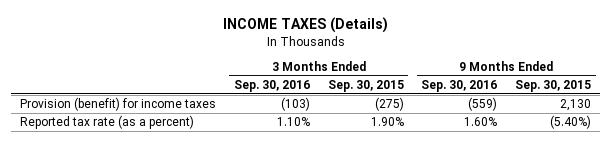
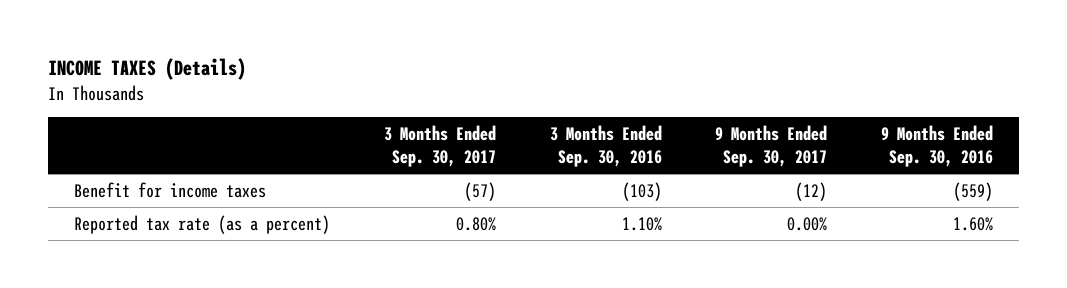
[327,80,404,93] Sep. 30, 2015 -> none
[515,80,592,93] Sep. 30, 2015 -> none
none -> [383,125,496,168] 3 Months Ended Sep. 30, 2017
none -> [715,125,828,168] 9 Months Ended Sep. 30, 2017
[19,97,216,112] Provision (benefit) for income taxes -> [74,181,267,198] Benefit for income taxes

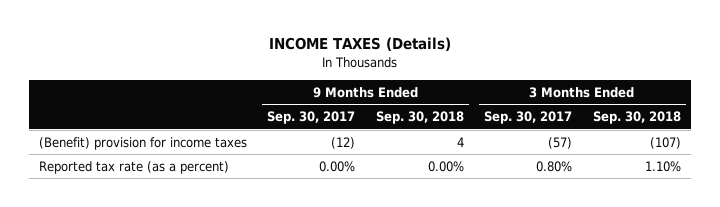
[549,125,662,168] 3 Months Ended Sep. 30, 2016 -> none
[880,125,993,168] 9 Months Ended Sep. 30, 2016 -> none
none -> [375,111,464,125] Sep. 30, 2018
none -> [592,111,681,125] Sep. 30, 2018
[74,181,267,198] Benefit for income taxes -> [39,136,248,150] (Benefit) provision for income taxes

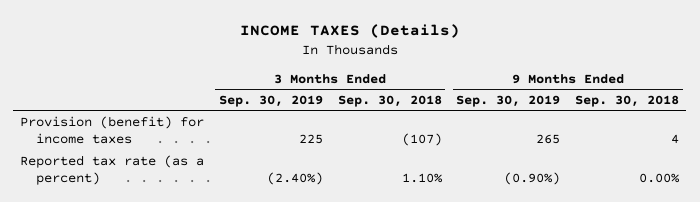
[267,111,356,125] Sep. 30, 2017 -> none
[484,111,573,125] Sep. 30, 2017 -> none
none -> [219,94,324,107] Sep. 30, 2019
none -> [456,94,561,107] Sep. 30, 2019
[39,136,248,150] (Benefit) provision for income taxes -> [20,115,205,145] Provision (benefit) for income taxes

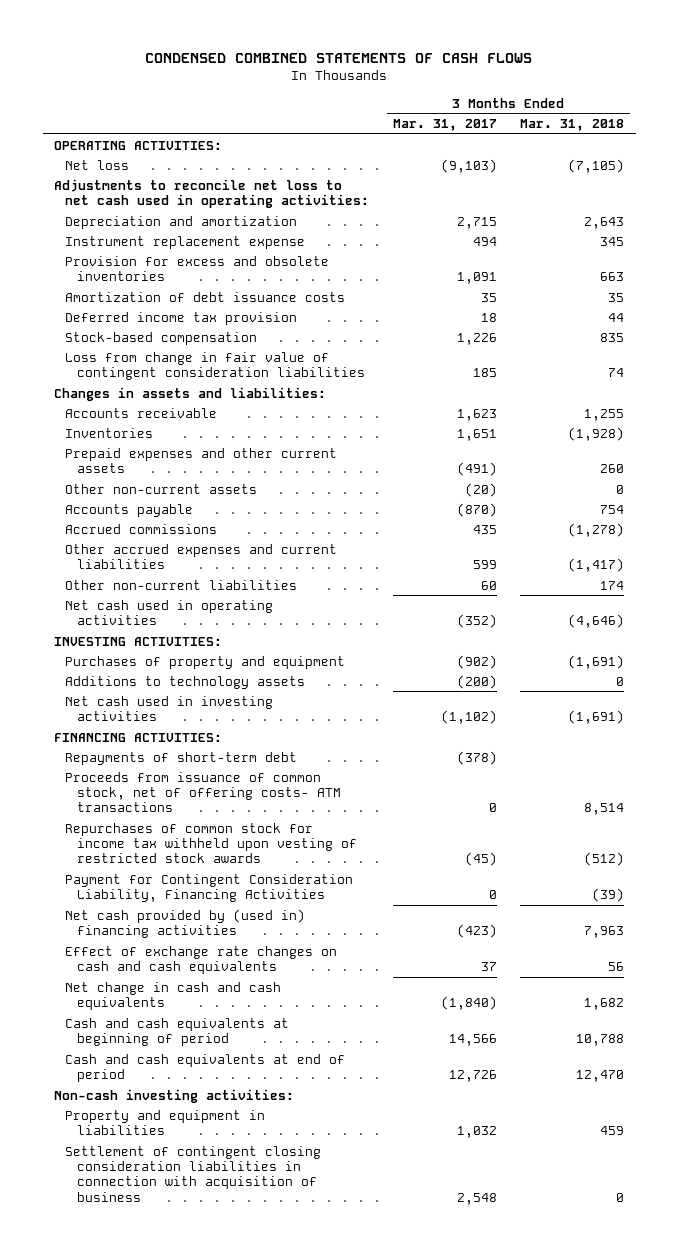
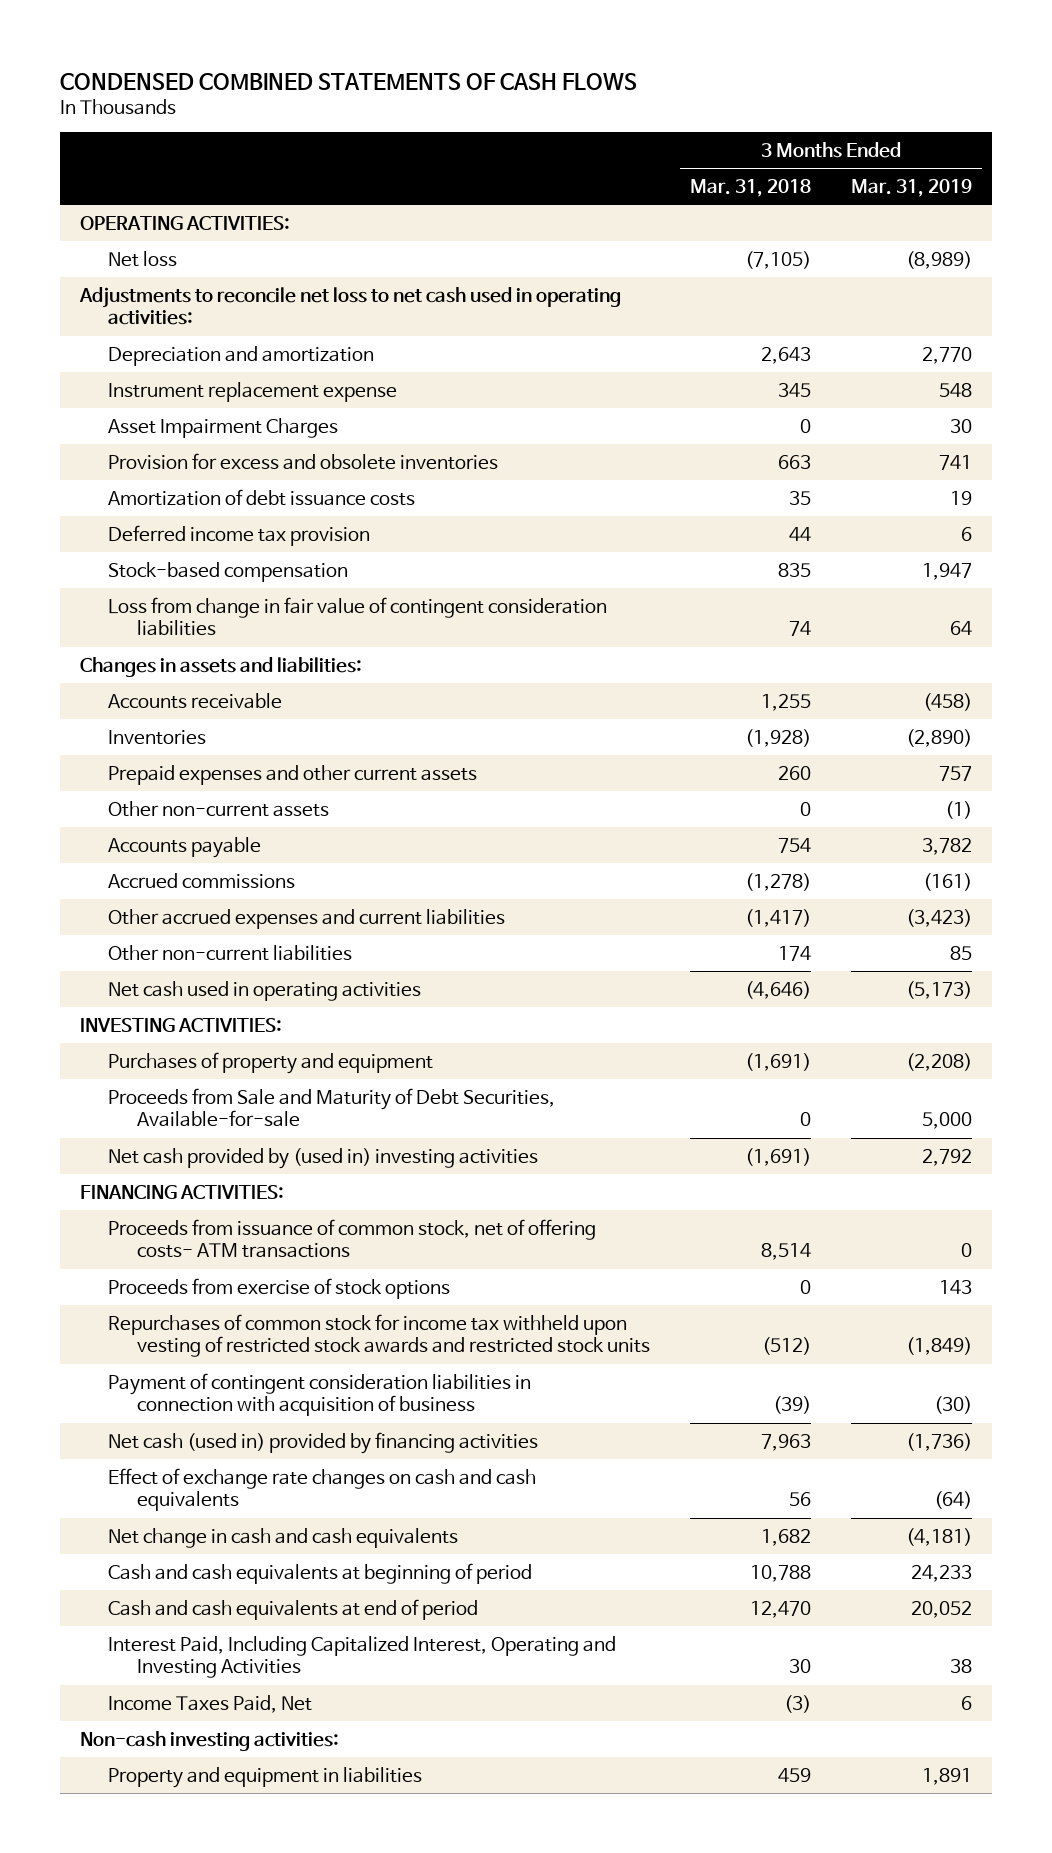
[392,119,497,132] Mar. 31, 2017 -> none
none -> [851,178,973,197] Mar. 31, 2019
none -> [108,417,339,438] Asset Impairment Charges
[65,675,306,689] Additions to technology assets -> none
none -> [108,1087,556,1128] Proceeds from Sale and Maturity of Debt Securities, Available-for-sale
[65,695,274,721] Net cash used in investing activities -> [108,1147,539,1169] Net cash provided by (used in) investing activities
[65,751,298,765] Repayments of short-term debt -> none
none -> [108,1277,451,1299] Proceeds from exercise of stock options
[65,822,357,864] Repurchases of common stock for income tax withheld upon vesting of restricted stock awards -> [108,1313,650,1358] Repurchases of common stock for income tax withheld upon vesting of restricted stock awards and restricted stock units
[65,873,354,902] Payment for Contingent Consideration Liability, Financing Activities -> [108,1372,532,1417] Payment of contingent consideration liabilities in connection with acquisition of business
[65,908,306,938] Net cash provided by (used in) financing activities -> [108,1431,539,1454] Net cash (used in) provided by financing activities
none -> [108,1635,617,1679] Interest Paid, Including Capitalized Interest, Operating and Investing Activities
none -> [108,1694,313,1713] Income Taxes Paid, Net
[65,1145,322,1202] Settlement of contingent closing consideration liabilities in connection with acquisition of business -> none

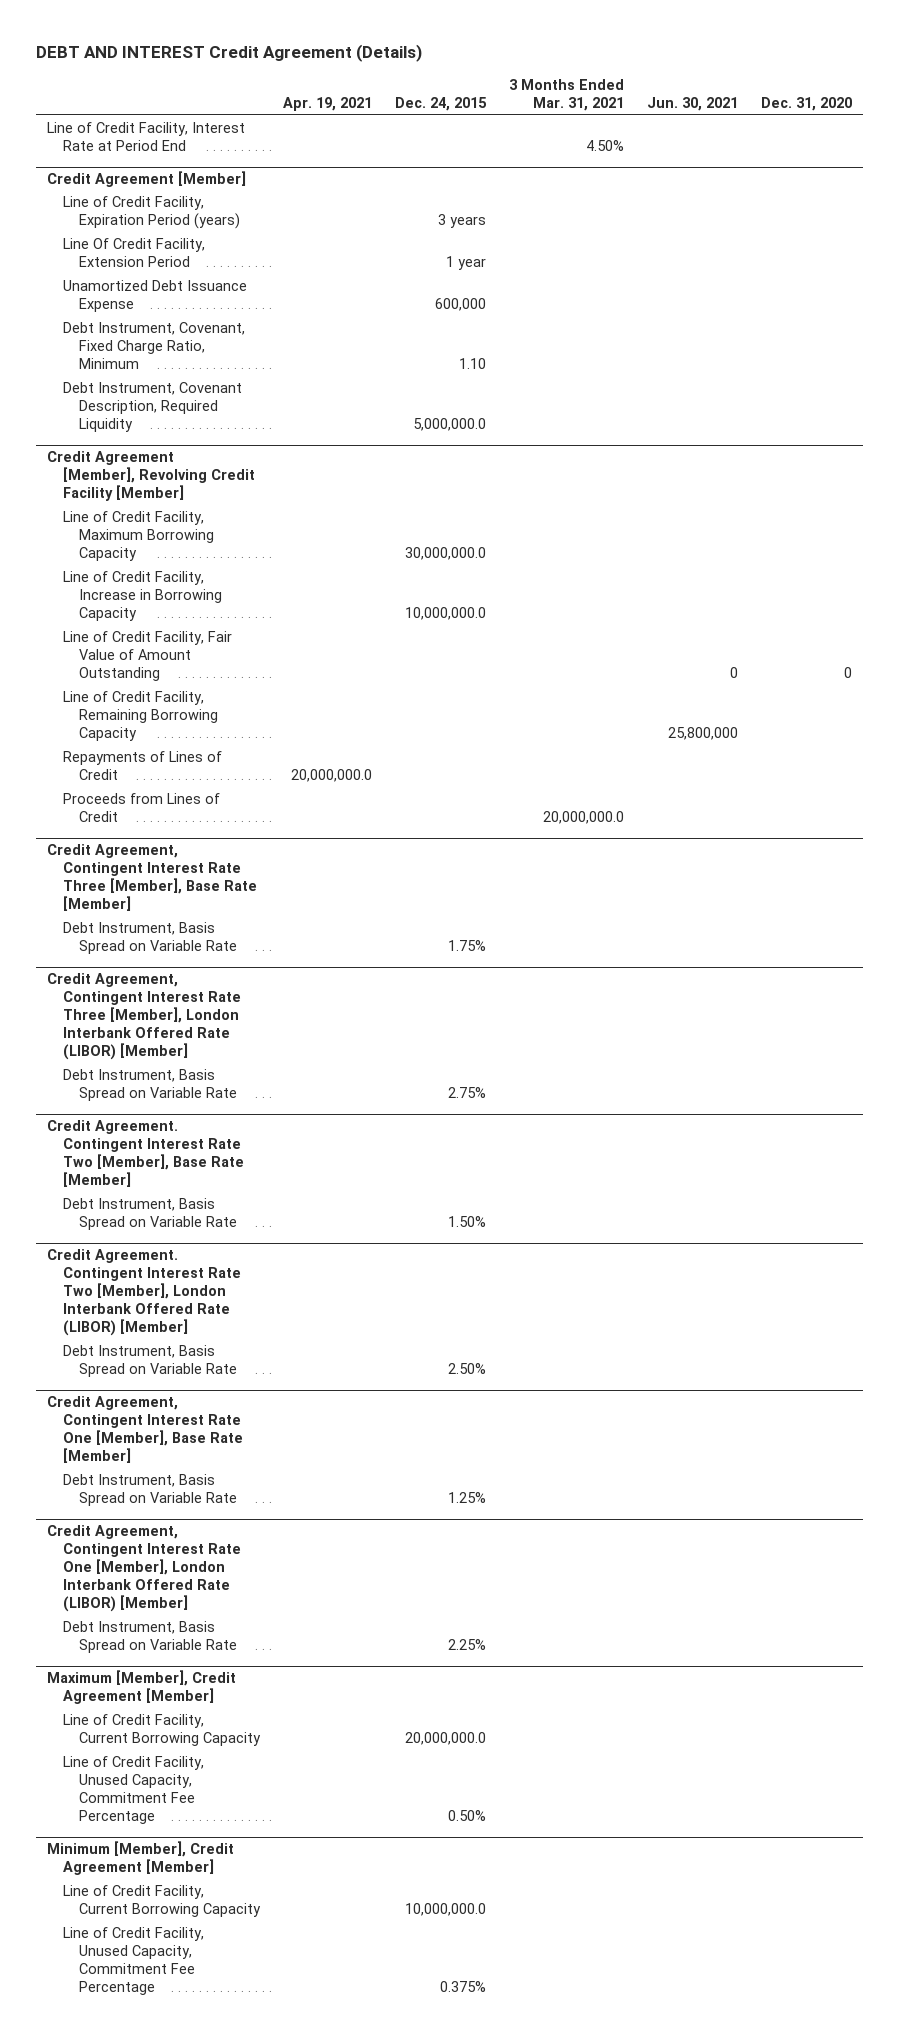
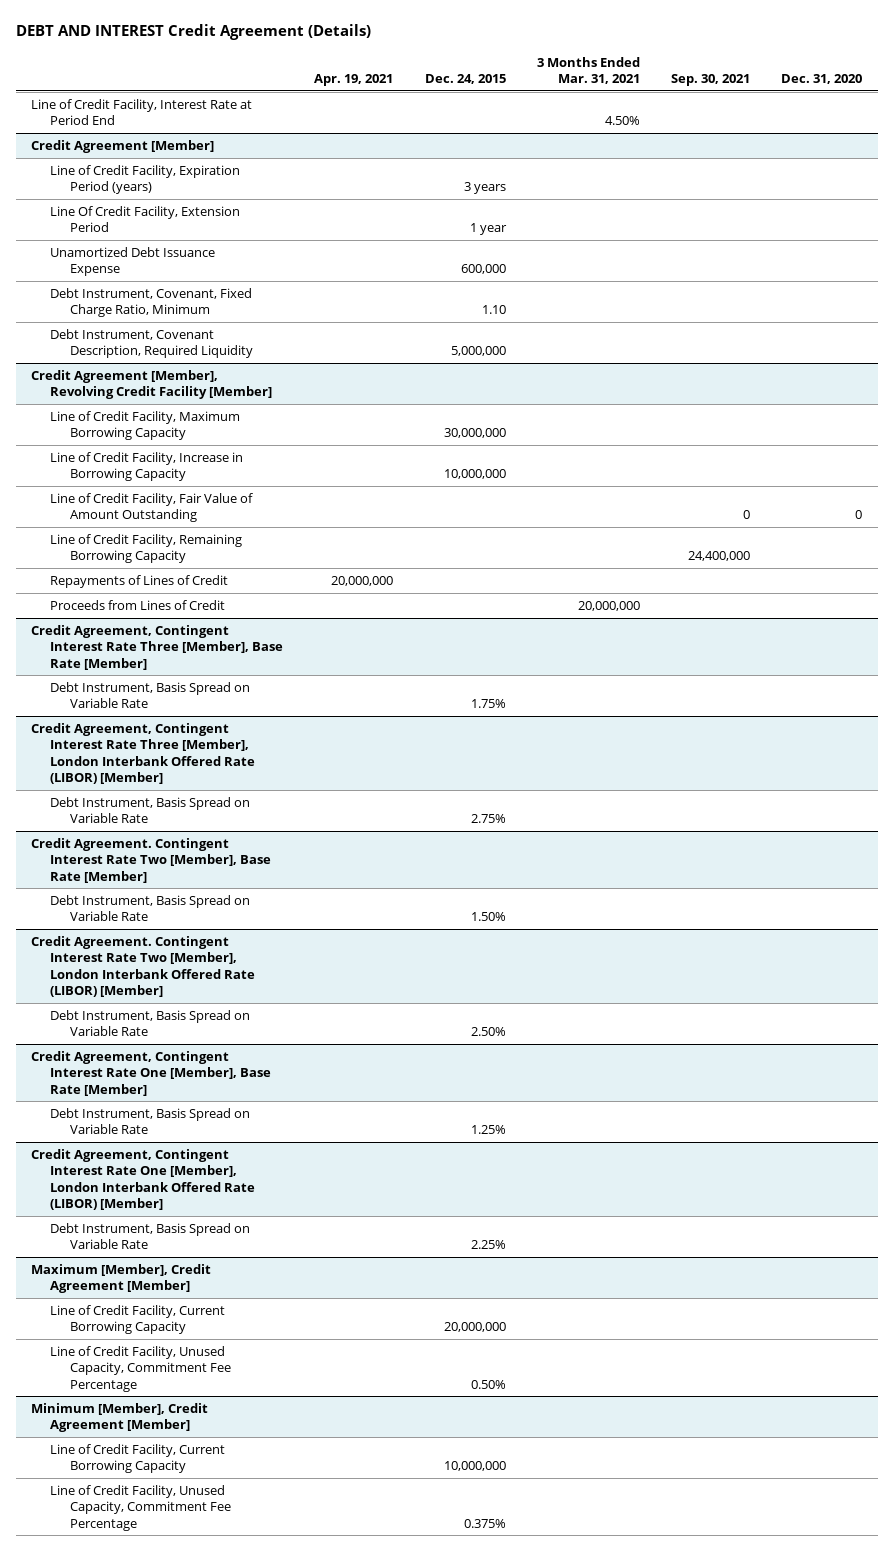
[646,97,738,112] Jun. 30, 2021 -> none
none -> [671,73,751,86] Sep. 30, 2021
[413,418,487,432] 5,000,000.0 -> [450,346,506,357] 5,000,000
[405,547,487,561] 30,000,000.0 -> [443,428,506,439] 30,000,000
[405,607,487,621] 10,000,000.0 -> [443,469,506,480] 10,000,000
[291,769,373,783] 20,000,000.0 -> [331,576,394,587] 20,000,000
[542,811,624,825] 20,000,000.0 -> [577,601,640,612] 20,000,000
[405,1732,487,1746] 20,000,000.0 -> [443,1322,506,1333] 20,000,000
[405,1903,487,1917] 10,000,000.0 -> [443,1461,506,1472] 10,000,000

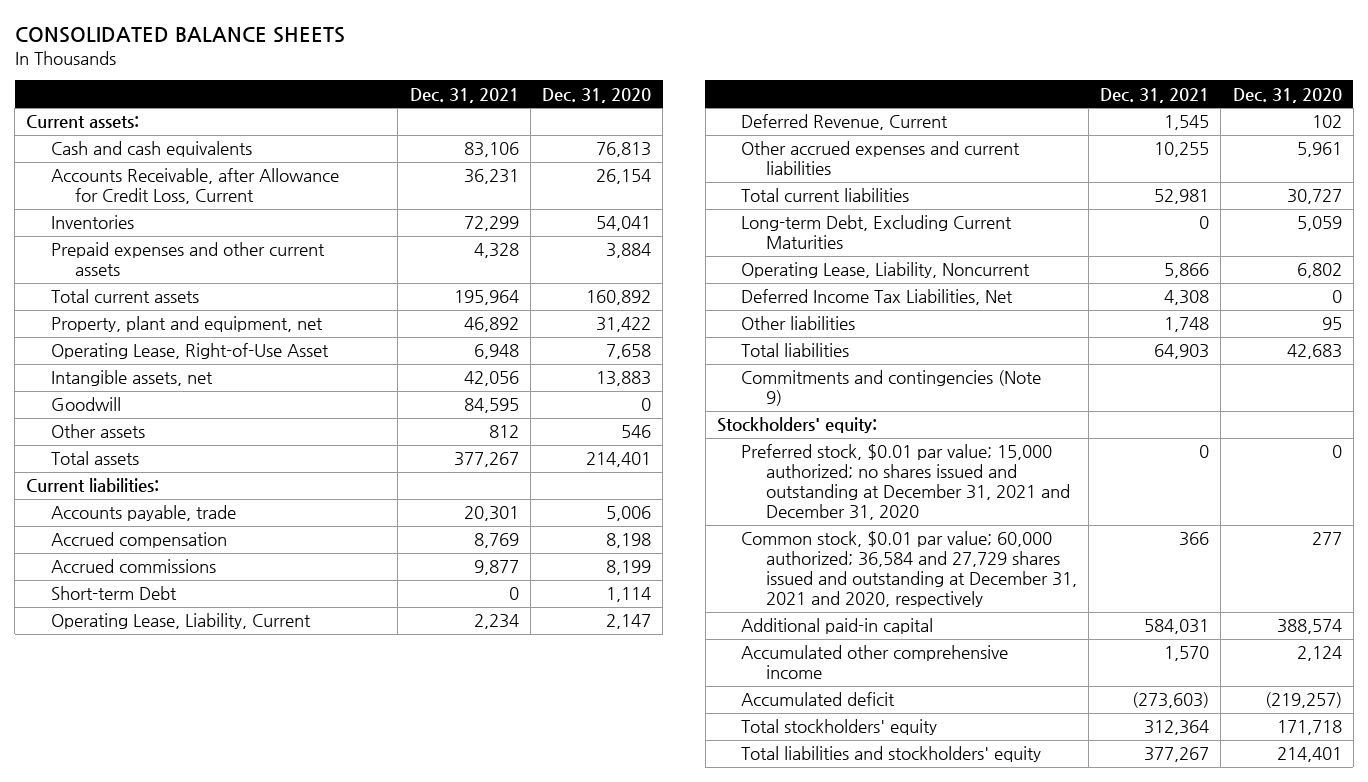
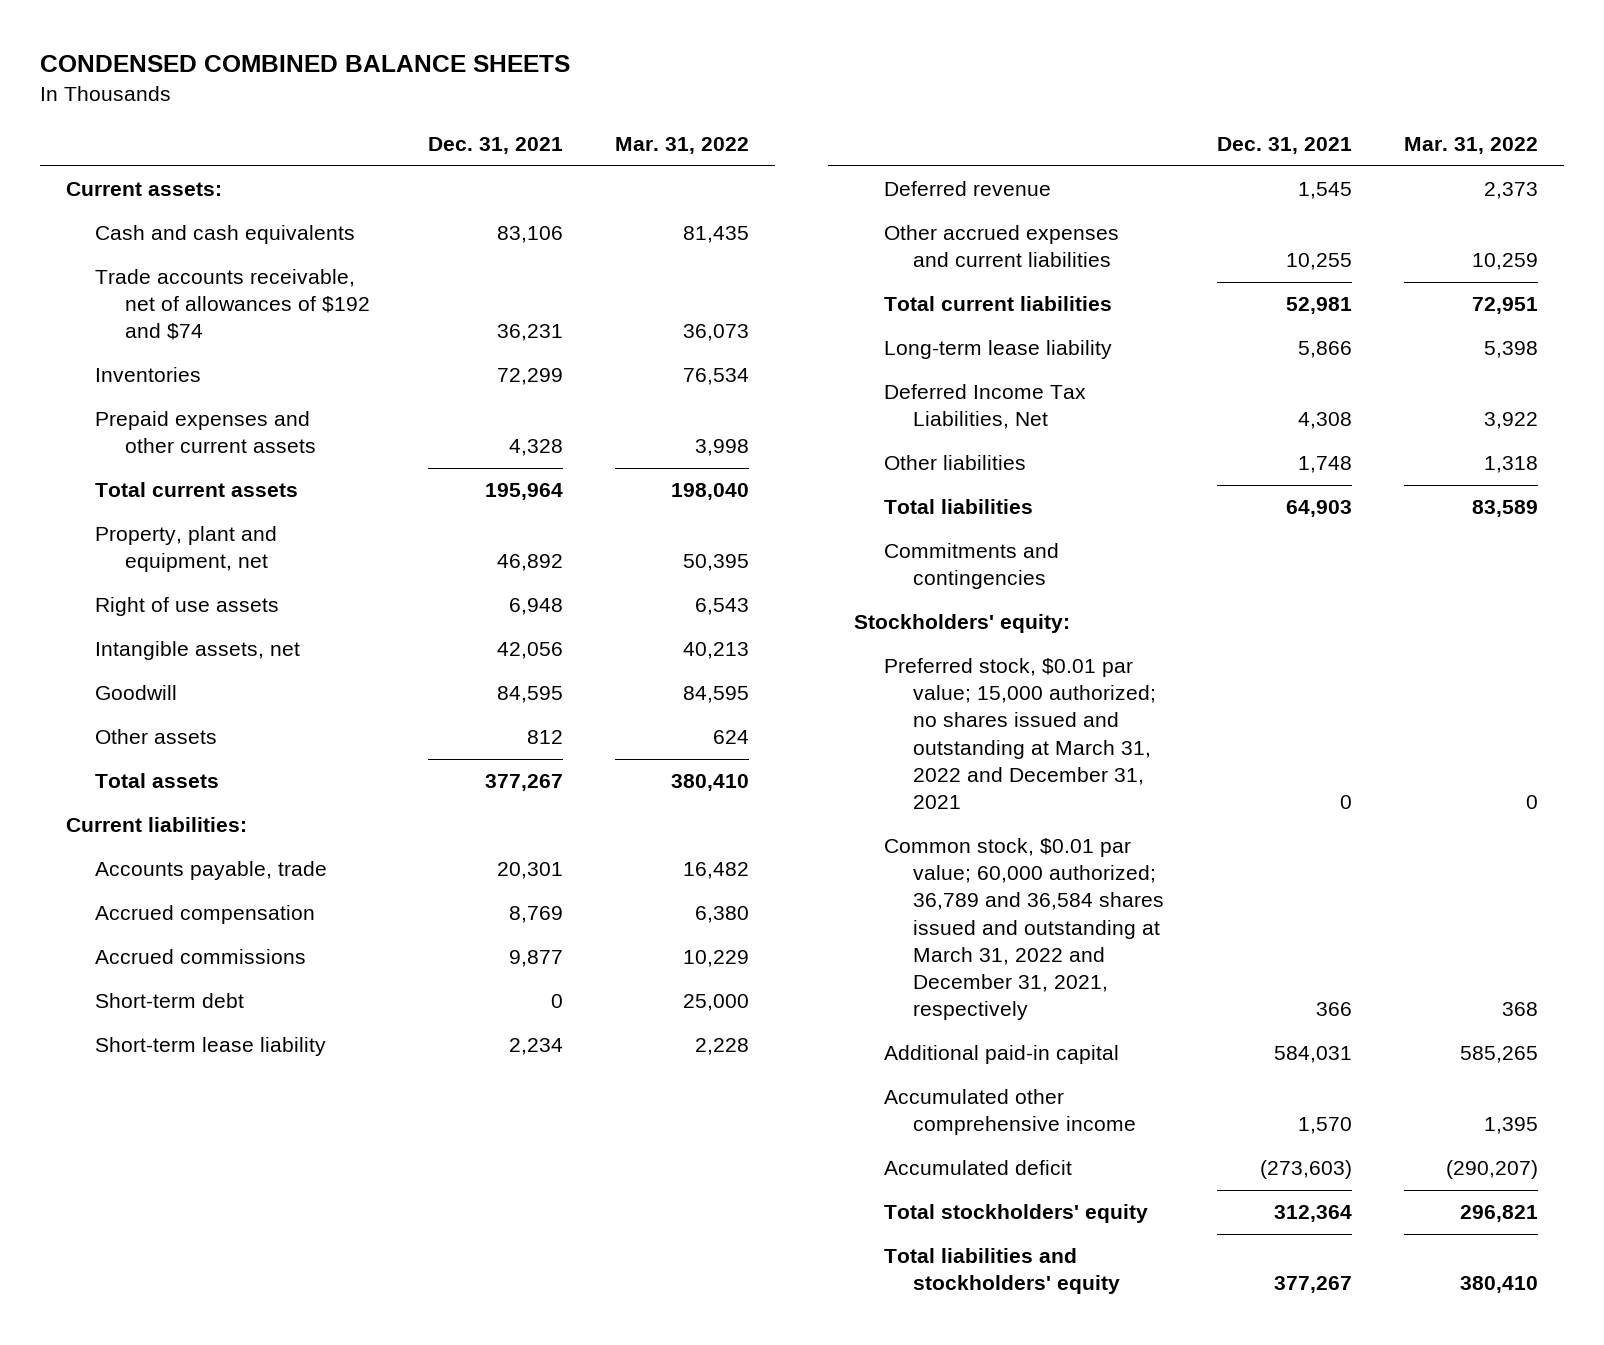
[14,26,345,43] CONSOLIDATED BALANCE SHEETS -> [39,55,570,73] CONDENSED COMBINED BALANCE SHEETS
[542,87,652,103] Dec. 31, 2020 -> none
none -> [615,137,750,155] Mar. 31, 2022
[50,168,339,205] Accounts Receivable, after Allowance for Credit Loss, Current -> [95,269,370,341] Trade accounts receivable, net of allowances of $192 and $74
[50,343,329,360] Operating Lease, Right-of-Use Asset -> [95,597,280,617] Right of use assets
[50,586,177,601] Short-term Debt -> [95,993,245,1009] Short-term debt
[50,613,311,630] Operating Lease, Liability, Current -> [95,1037,327,1057] Short-term lease liability
[741,114,949,131] Deferred Revenue, Current -> [883,181,1051,197] Deferred revenue
[741,215,1013,250] Long-term Debt, Excluding Current Maturities -> none
[741,262,1031,279] Operating Lease, Liability, Noncurrent -> [883,340,1112,360] Long-term lease liability
[741,370,1042,407] Commitments and contingencies (Note 9) -> [883,543,1059,590] Commitments and contingencies
[741,444,1070,521] Preferred stock, $0.01 par value; 15,000 authorized; no shares issued and outstanding at December 31, 2021 and December 31, 2020 -> [883,658,1157,810] Preferred stock, $0.01 par value; 15,000 authorized; no shares issued and outstanding at March 31, 2022 and December 31, 2021
[741,531,1077,608] Common stock, $0.01 par value; 60,000 authorized; 36,584 and 27,729 shares issued and outstanding at December 31, 2021 and 2020, respectively -> [883,838,1165,1021] Common stock, $0.01 par value; 60,000 authorized; 36,789 and 36,584 shares issued and outstanding at March 31, 2022 and December 31, 2021, respectively

